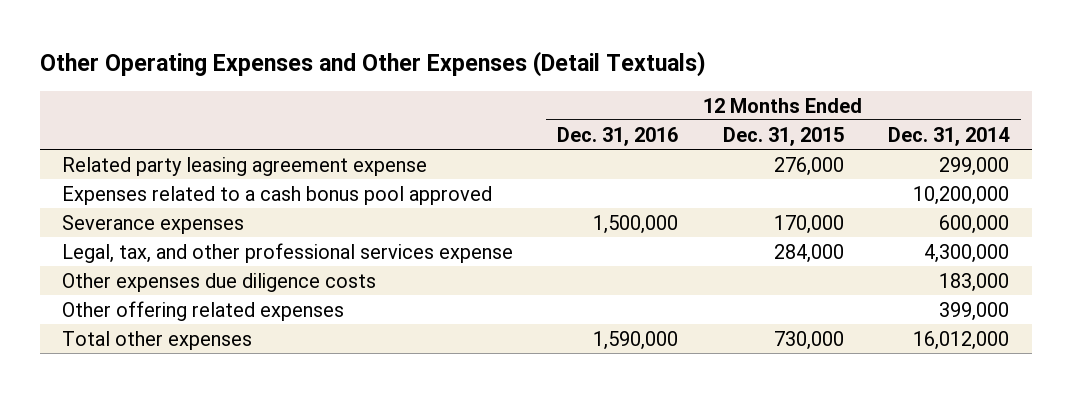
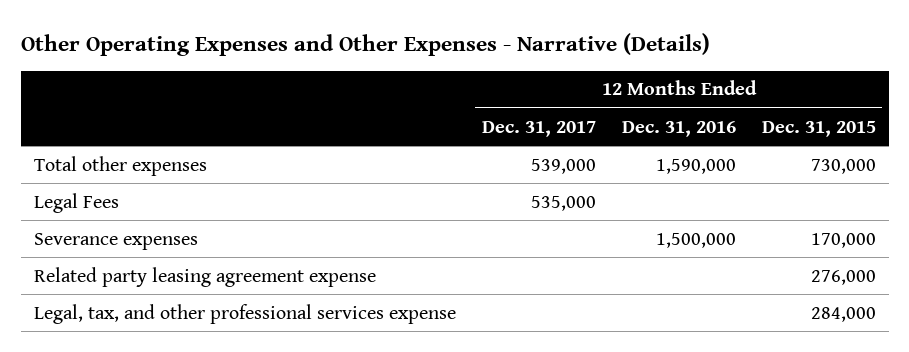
[39,50,706,77] Other Operating Expenses and Other Expenses (Detail Textuals) -> [20,33,710,57] Other Operating Expenses and Other Expenses - Narrative (Details)
[888,126,1011,146] Dec. 31, 2014 -> none
none -> [481,120,596,137] Dec. 31, 2017
[61,185,492,205] Expenses related to a cash bonus pool approved -> none
[61,330,252,350] Total other expenses -> [33,155,207,176] Total other expenses
none -> [33,192,119,213] Legal Fees
[61,156,427,176] Related party leasing agreement expense -> [33,266,376,287] Related party leasing agreement expense
[61,272,376,292] Other expenses due diligence costs -> none
[61,300,344,321] Other offering related expenses -> none

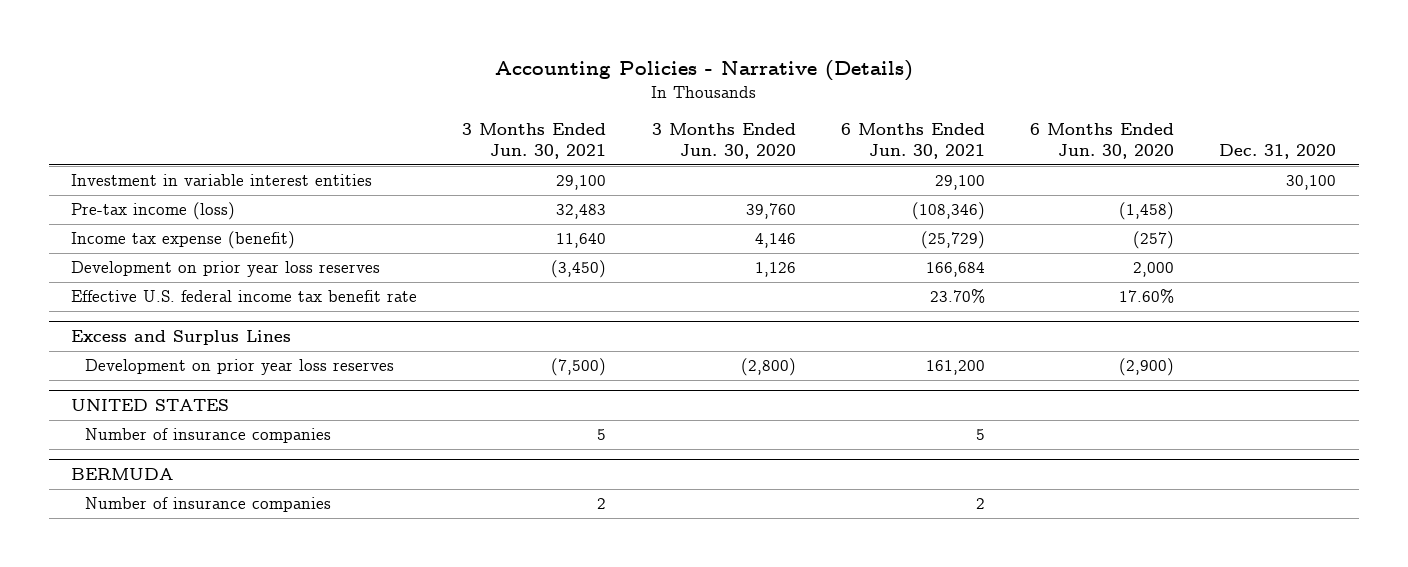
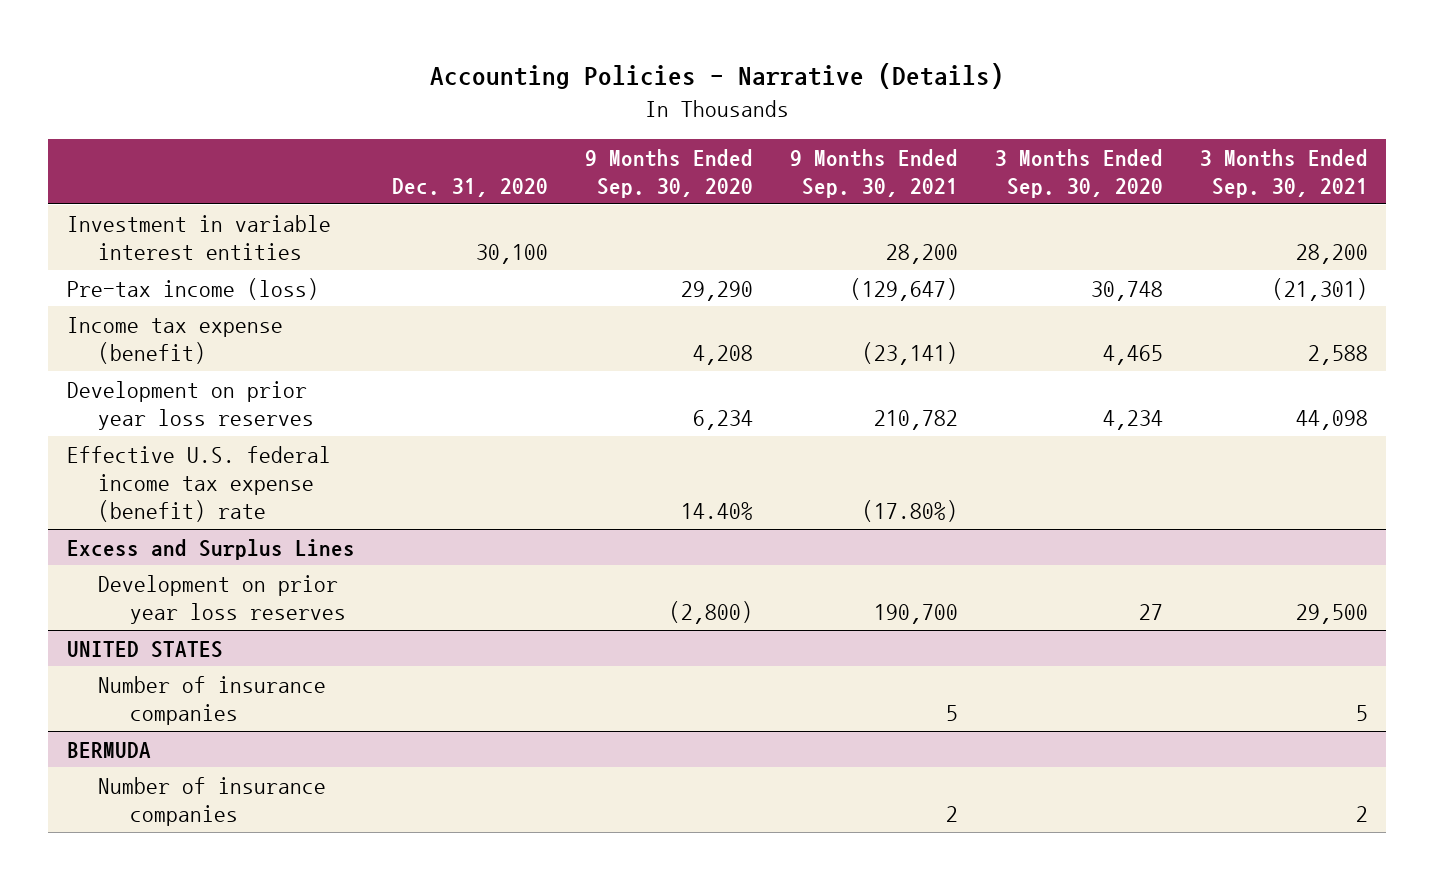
[462,122,607,159] 3 Months Ended Jun. 30, 2021 -> none
[651,122,796,159] 3 Months Ended Jun. 30, 2020 -> none
[840,122,985,159] 6 Months Ended Jun. 30, 2021 -> none
[1030,122,1175,159] 6 Months Ended Jun. 30, 2020 -> none
none -> [584,148,753,199] 9 Months Ended Sep. 30, 2020
none -> [789,148,958,199] 9 Months Ended Sep. 30, 2021
none -> [994,148,1163,199] 3 Months Ended Sep. 30, 2020
none -> [1199,148,1368,199] 3 Months Ended Sep. 30, 2021
[71,290,418,303] Effective U.S. federal income tax benefit rate -> [66,445,331,523] Effective U.S. federal income tax expense (benefit) rate

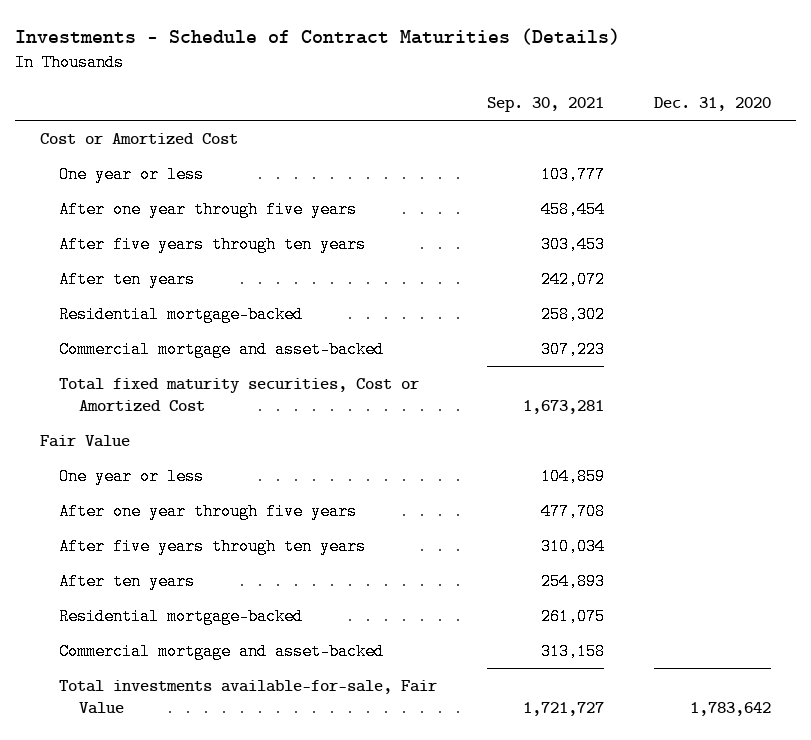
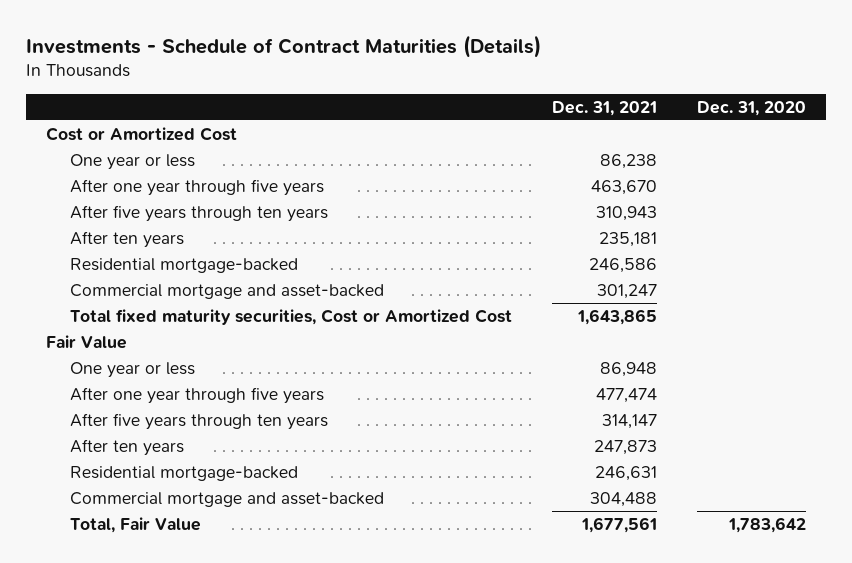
[487,97,605,113] Sep. 30, 2021 -> none
none -> [551,100,657,116] Dec. 31, 2021
[59,679,438,715] Total investments available-for-sale, Fair Value -> [69,516,201,533] Total, Fair Value

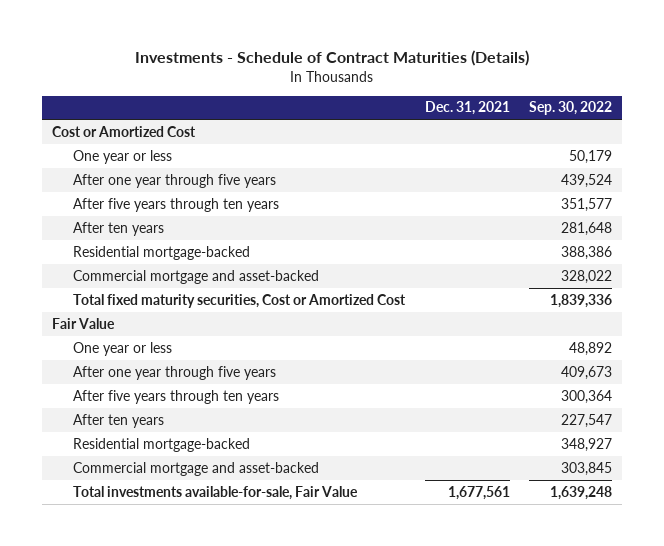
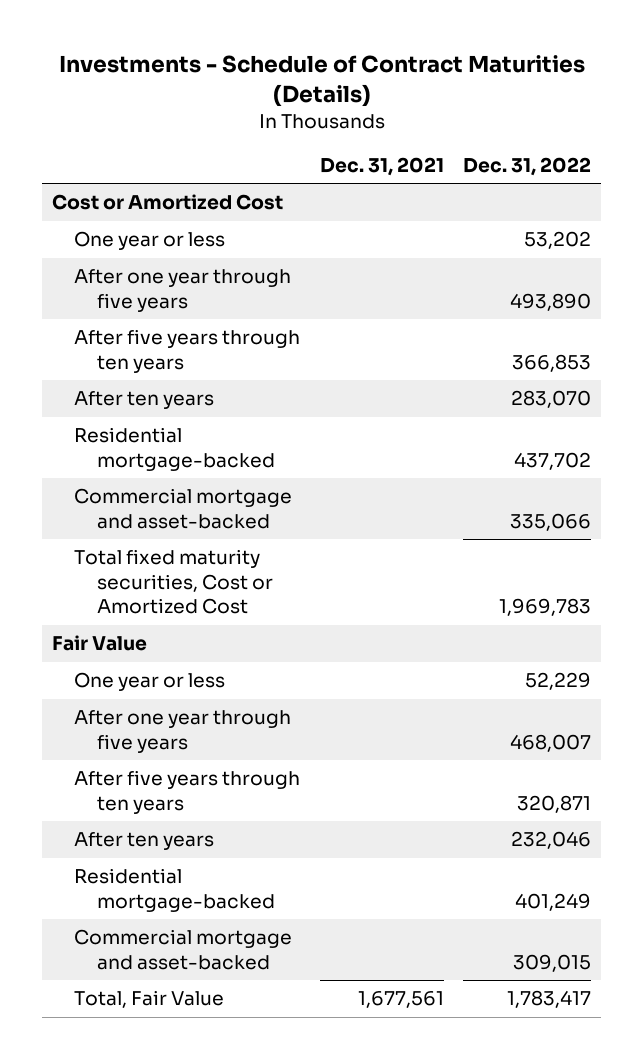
[529,101,613,116] Sep. 30, 2022 -> none
none -> [463,156,592,176] Dec. 31, 2022
[72,485,358,500] Total investments available-for-sale, Fair Value -> [74,990,225,1009] Total, Fair Value

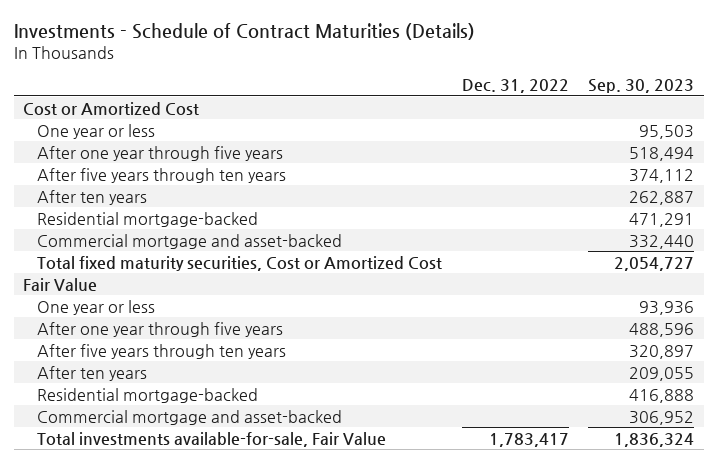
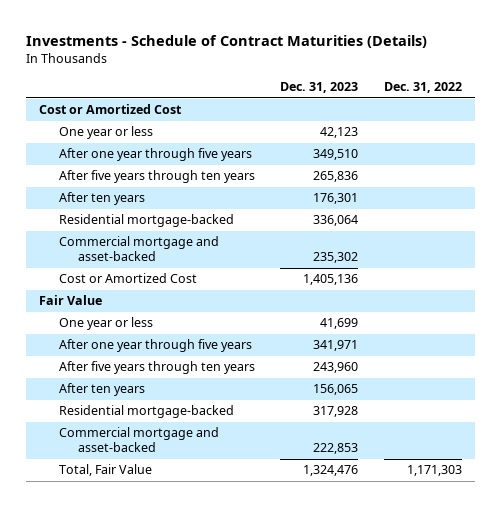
[588,78,695,93] Sep. 30, 2023 -> none
none -> [280,82,359,94] Dec. 31, 2023
[37,255,443,271] Total fixed maturity securities, Cost or Amortized Cost -> [58,273,197,284] Cost or Amortized Cost
[37,431,387,447] Total investments available-for-sale, Fair Value -> [58,464,152,477] Total, Fair Value
[488,432,569,447] 1,783,417 -> [406,465,462,477] 1,171,303

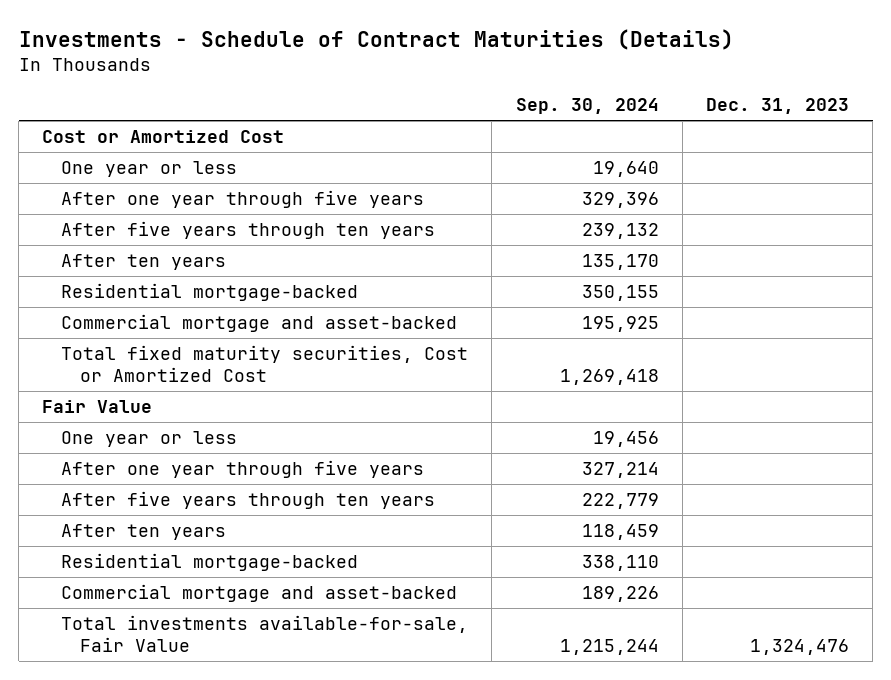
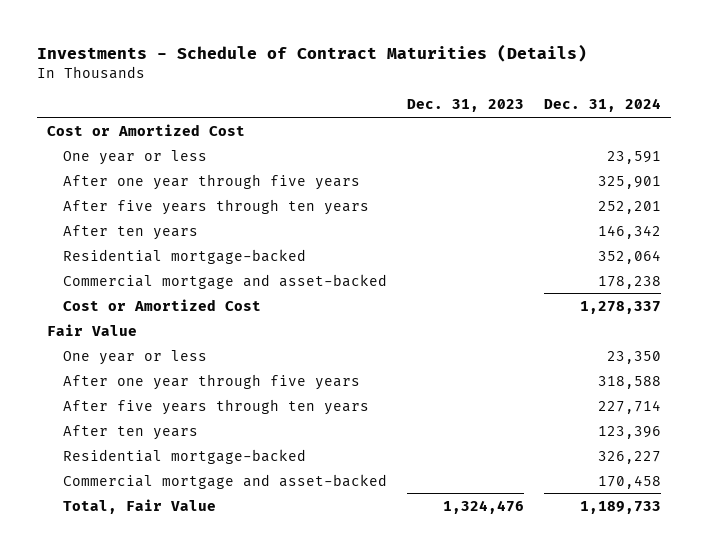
[515,98,659,115] Sep. 30, 2024 -> none
none -> [543,98,661,113] Dec. 31, 2024
[61,345,469,383] Total fixed maturity securities, Cost or Amortized Cost -> [63,298,262,311] Cost or Amortized Cost
[61,615,469,653] Total investments available-for-sale, Fair Value -> [63,498,217,514] Total, Fair Value

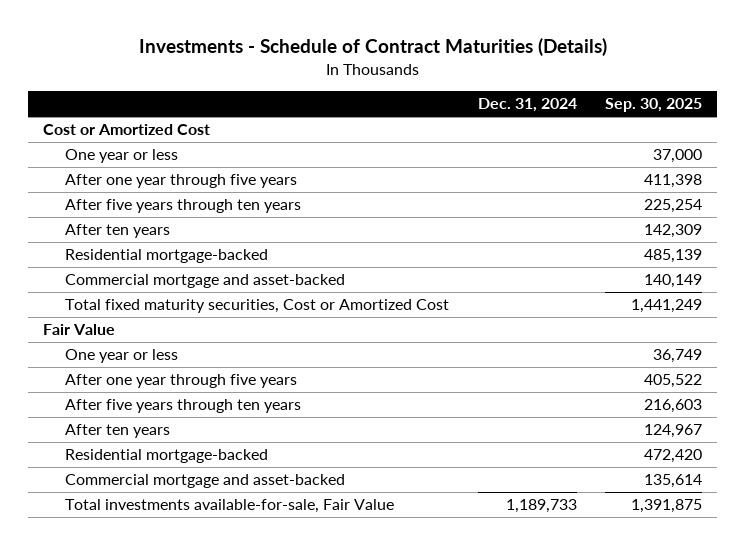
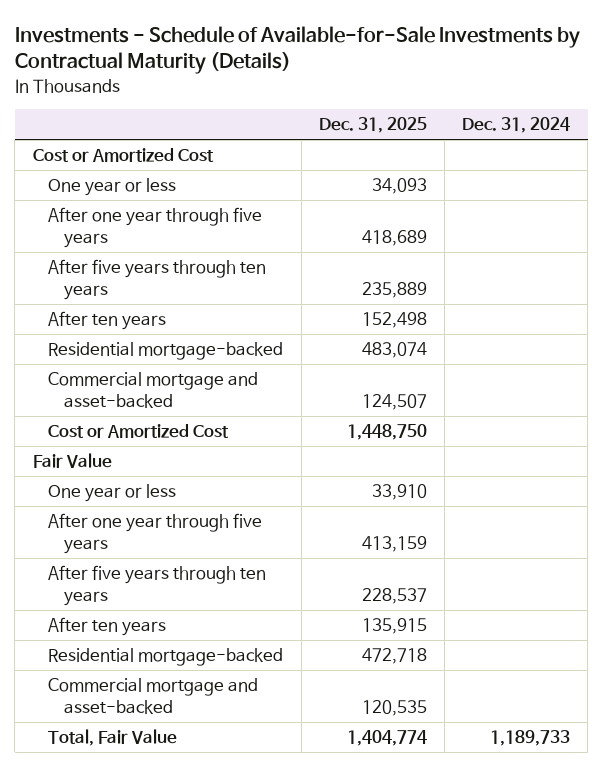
[138,38,607,57] Investments - Schedule of Contract Maturities (Details) -> [14,25,580,75] Investments - Schedule of Available-for-Sale Investments by Contractual Maturity (Details)
[605,98,703,113] Sep. 30, 2025 -> none
none -> [318,117,427,134] Dec. 31, 2025
[65,299,450,314] Total fixed maturity securities, Cost or Amortized Cost -> [48,424,230,439] Cost or Amortized Cost
[65,499,395,514] Total investments available-for-sale, Fair Value -> [48,729,178,747] Total, Fair Value

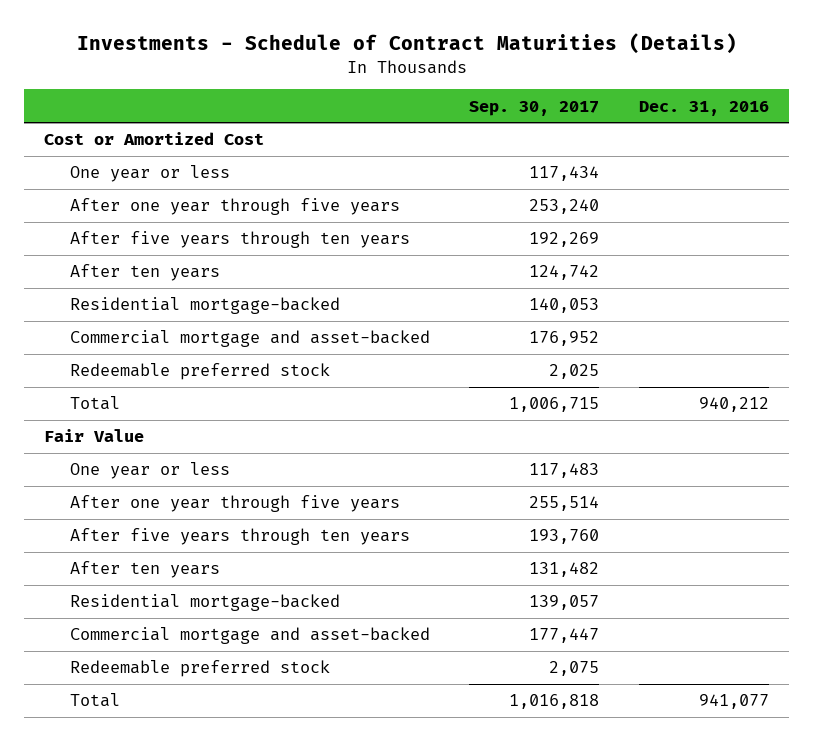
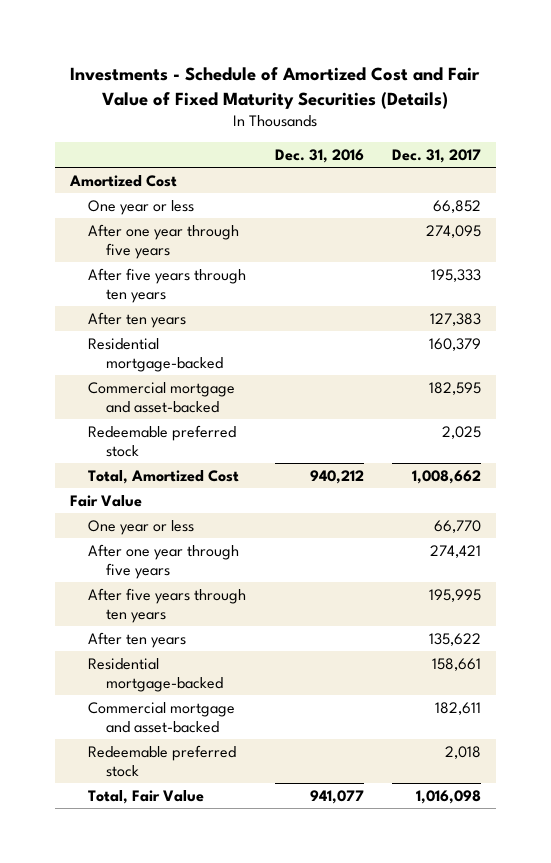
[76,33,737,55] Investments - Schedule of Contract Maturities (Details) -> [70,66,481,109] Investments - Schedule of Amortized Cost and Fair Value of Fixed Maturity Securities (Details)
[469,100,600,116] Sep. 30, 2017 -> none
none -> [392,149,482,164] Dec. 31, 2017
[44,132,265,146] Cost or Amortized Cost -> [68,174,177,187] Amortized Cost
[69,396,120,411] Total -> [87,469,239,484] Total, Amortized Cost
[69,693,120,708] Total -> [87,789,204,804] Total, Fair Value

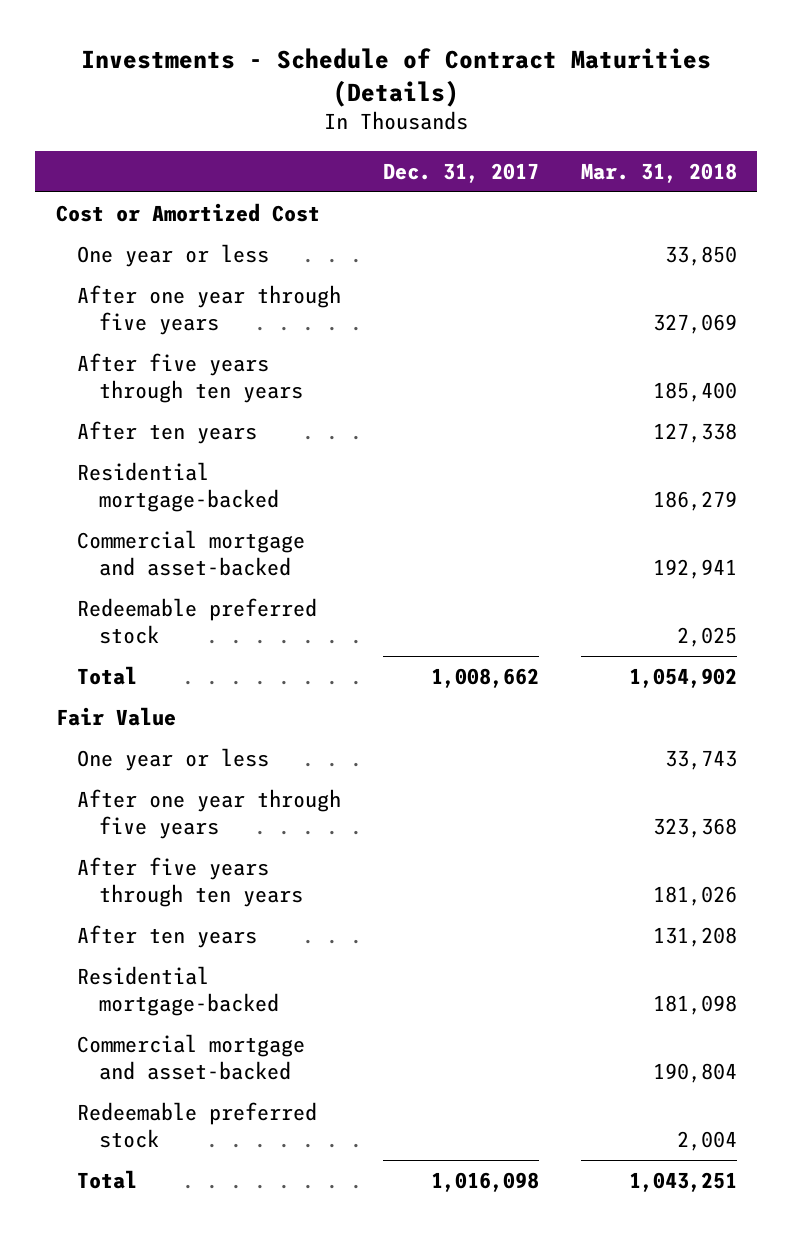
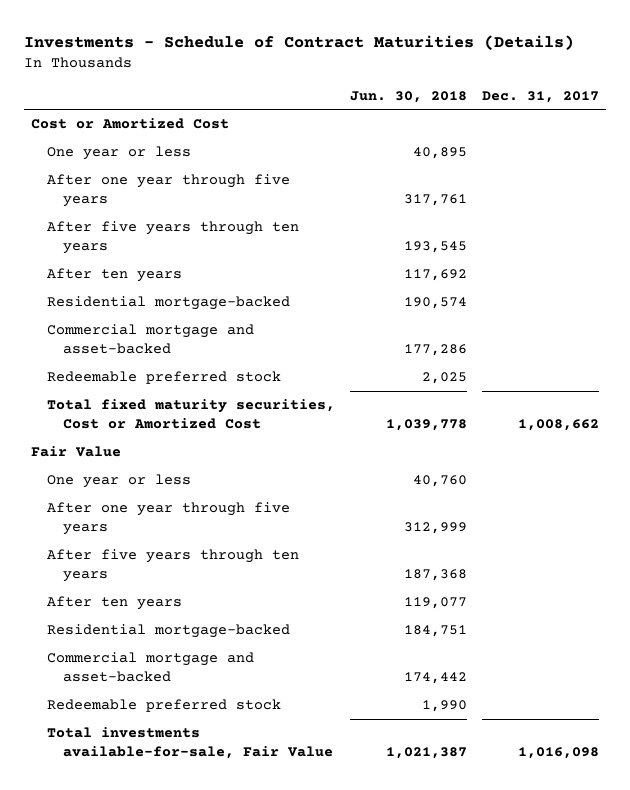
[580,162,737,183] Mar. 31, 2018 -> none
none -> [349,90,467,103] Jun. 30, 2018
[77,665,138,685] Total -> [47,399,336,430] Total fixed maturity securities, Cost or Amortized Cost
[77,1169,138,1189] Total -> [47,727,333,760] Total investments available-for-sale, Fair Value

